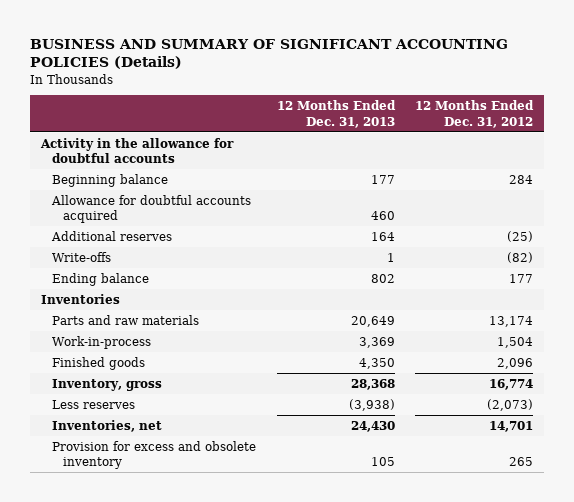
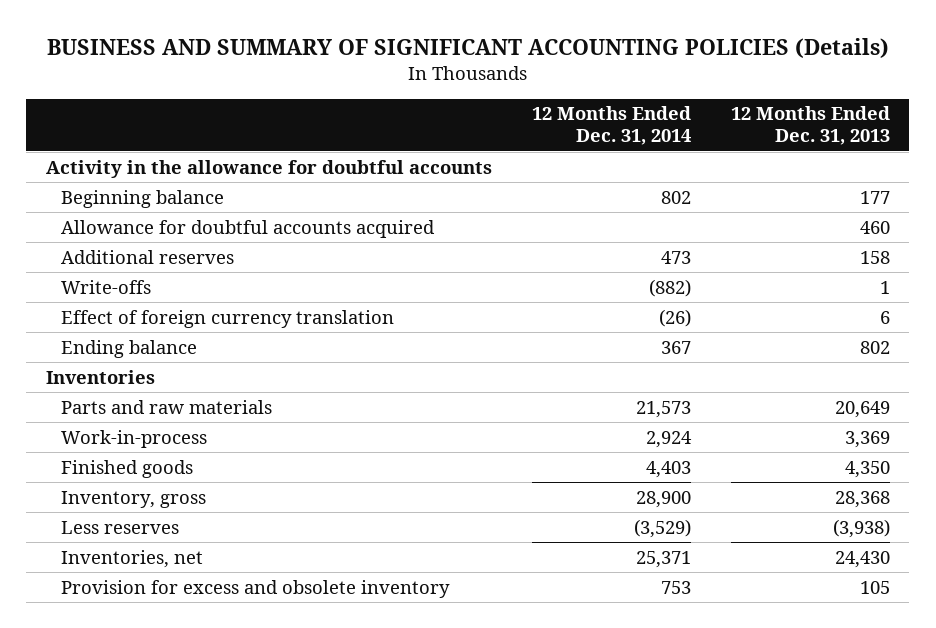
[415,100,535,128] 12 Months Ended Dec. 31, 2012 -> none
none -> [531,106,691,145] 12 Months Ended Dec. 31, 2014
[370,231,395,241] 164 -> [859,250,890,264] 158
none -> [60,309,394,328] Effect of foreign currency translation

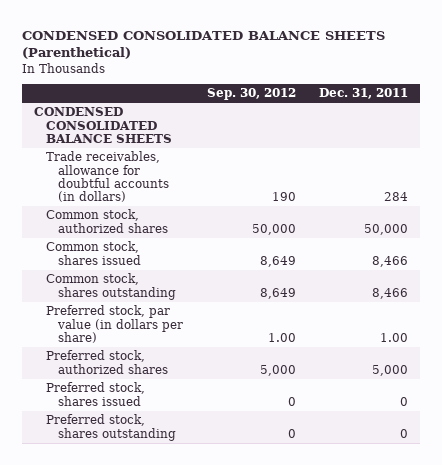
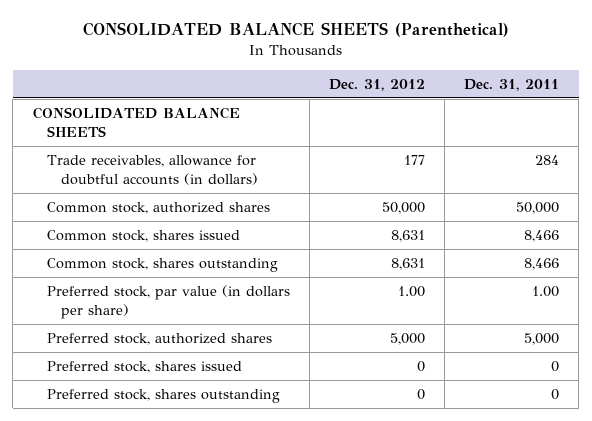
[22,30,386,60] CONDENSED CONSOLIDATED BALANCE SHEETS (Parenthetical) -> [82,22,509,38] CONSOLIDATED BALANCE SHEETS (Parenthetical)
[206,88,296,101] Sep. 30, 2012 -> none
none -> [328,78,425,91] Dec. 31, 2012
[33,107,173,143] CONDENSED CONSOLIDATED BALANCE SHEETS -> [32,107,240,137] CONSOLIDATED BALANCE SHEETS

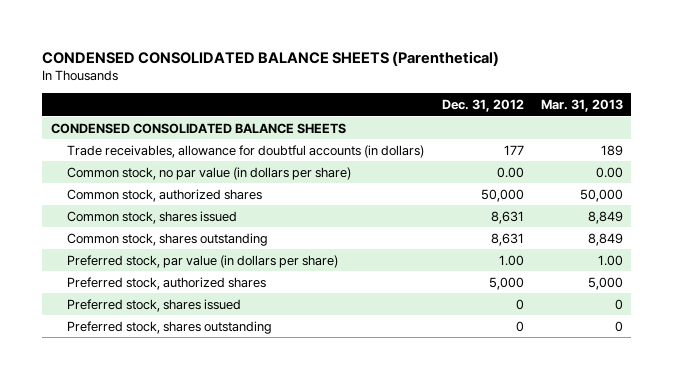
[82,22,509,38] CONSOLIDATED BALANCE SHEETS (Parenthetical) -> [42,50,500,66] CONDENSED CONSOLIDATED BALANCE SHEETS (Parenthetical)
[464,78,560,91] Dec. 31, 2011 -> none
none -> [540,99,623,113] Mar. 31, 2013
[32,107,240,137] CONSOLIDATED BALANCE SHEETS -> [50,122,346,134] CONDENSED CONSOLIDATED BALANCE SHEETS
none -> [67,166,352,180] Common stock, no par value (in dollars per share)

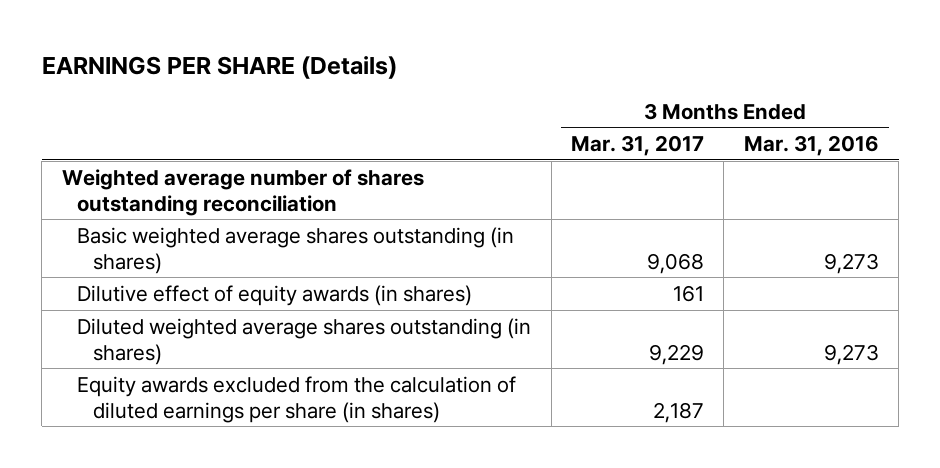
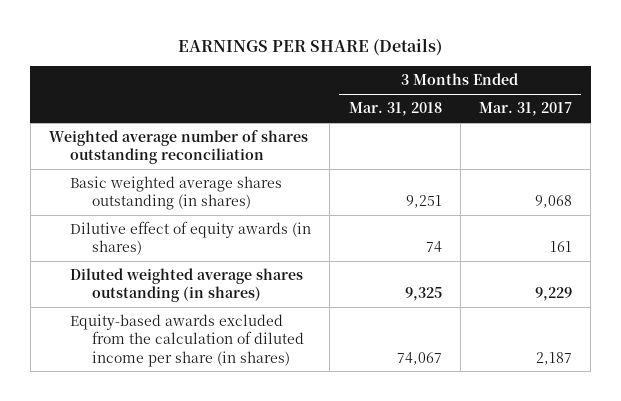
[743,135,879,157] Mar. 31, 2016 -> none
none -> [348,102,442,117] Mar. 31, 2018
[77,375,517,423] Equity awards excluded from the calculation of diluted earnings per share (in shares) -> [70,314,304,367] Equity-based awards excluded from the calculation of diluted income per share (in shares)

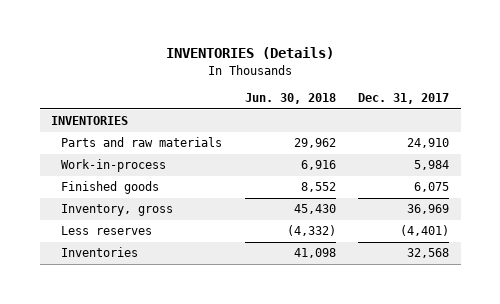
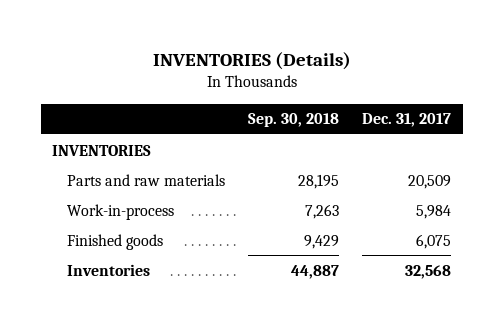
[244,93,336,105] Jun. 30, 2018 -> none
none -> [247,113,339,128] Sep. 30, 2018
[407,138,450,149] 24,910 -> [408,174,452,189] 20,509
[61,204,174,217] Inventory, gross -> none
[61,226,153,236] Less reserves -> none

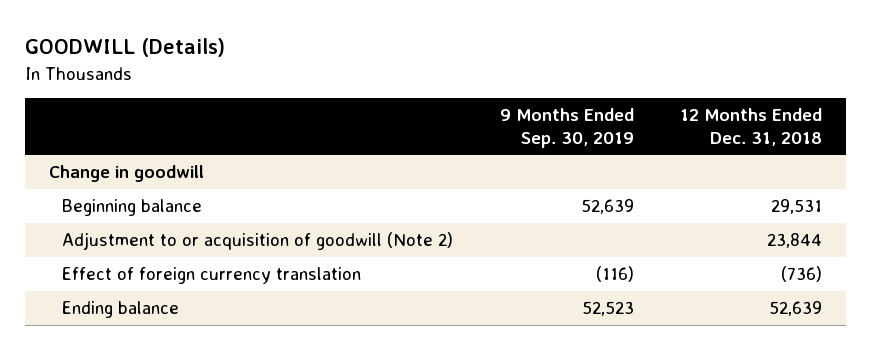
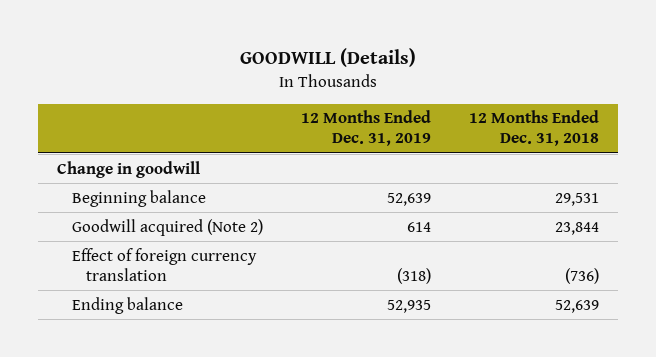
[499,108,634,148] 9 Months Ended Sep. 30, 2019 -> none
none -> [301,110,432,147] 12 Months Ended Dec. 31, 2019
[62,232,454,251] Adjustment to or acquisition of goodwill (Note 2) -> [71,218,263,236] Goodwill acquired (Note 2)

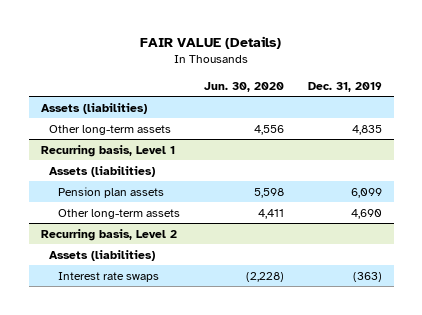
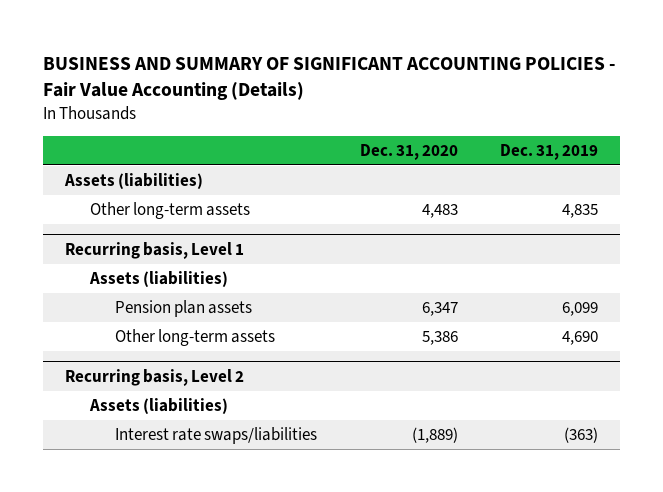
[140,36,282,50] FAIR VALUE (Details) -> [43,56,616,100] BUSINESS AND SUMMARY OF SIGNIFICANT ACCOUNTING POLICIES - Fair Value Accounting (Details)
[203,81,284,92] Jun. 30, 2020 -> none
none -> [359,143,458,160] Dec. 31, 2020
[57,271,159,282] Interest rate swaps -> [115,427,318,445] Interest rate swaps/liabilities

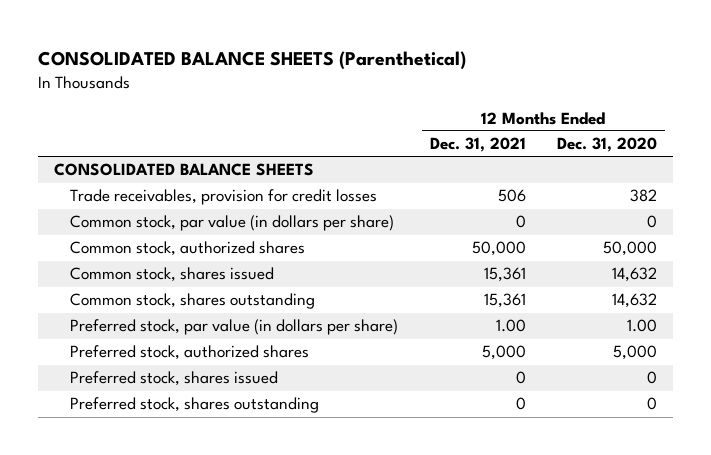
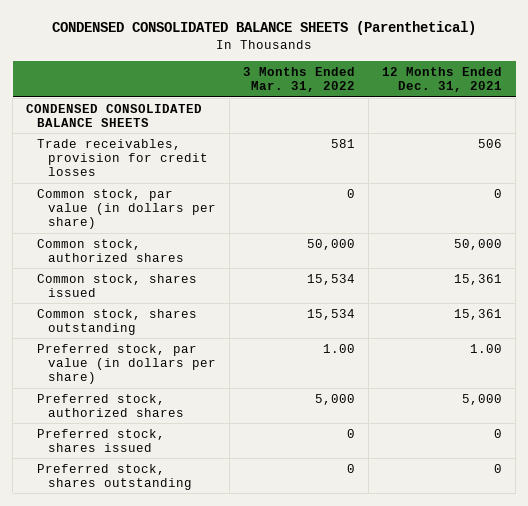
[38,50,467,70] CONSOLIDATED BALANCE SHEETS (Parenthetical) -> [52,21,477,36] CONDENSED CONSOLIDATED BALANCE SHEETS (Parenthetical)
[557,137,658,153] Dec. 31, 2020 -> none
none -> [243,66,356,93] 3 Months Ended Mar. 31, 2022
[53,163,314,177] CONSOLIDATED BALANCE SHEETS -> [26,103,203,127] CONDENSED CONSOLIDATED BALANCE SHEETS

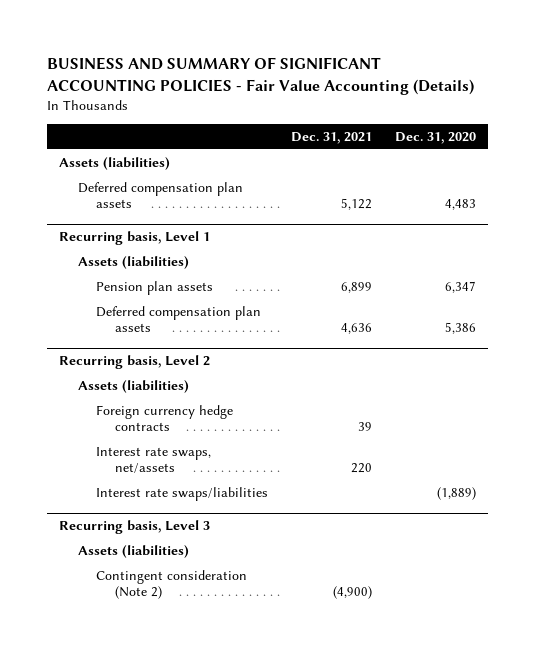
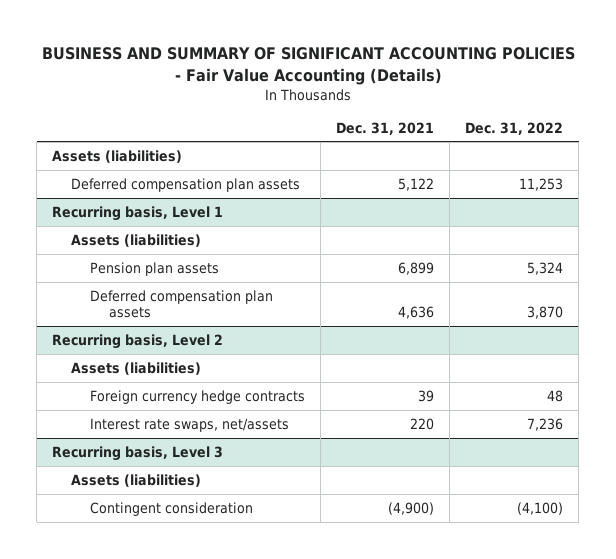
[395,132,477,145] Dec. 31, 2020 -> none
none -> [465,121,564,135] Dec. 31, 2022
[96,487,269,502] Interest rate swaps/liabilities -> none
[96,570,248,600] Contingent consideration (Note 2) -> [90,501,254,516] Contingent consideration

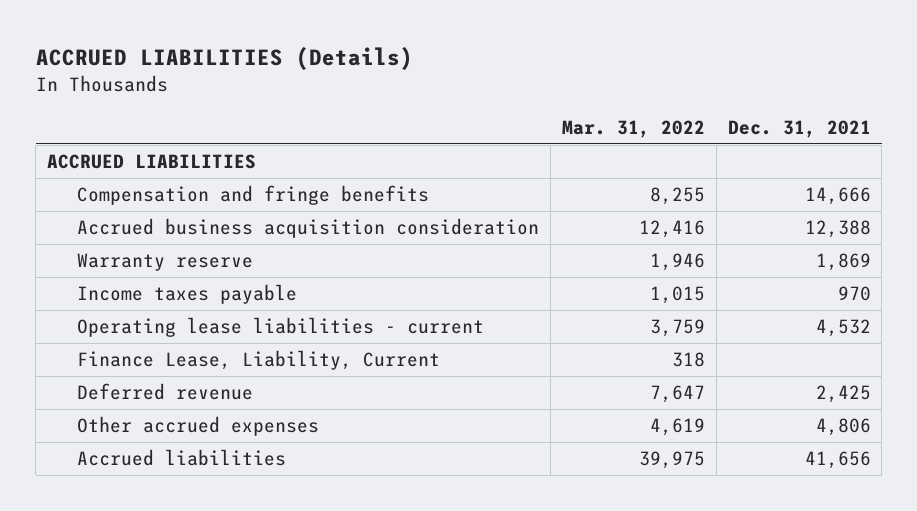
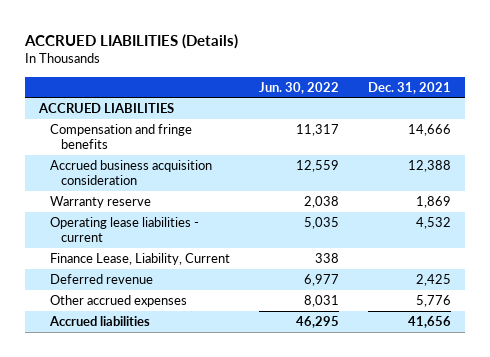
[562,119,706,138] Mar. 31, 2022 -> none
none -> [259,81,340,94] Jun. 30, 2022
[77,284,298,305] Income taxes payable -> none
[815,418,871,437] 4,806 -> [415,295,451,308] 5,776

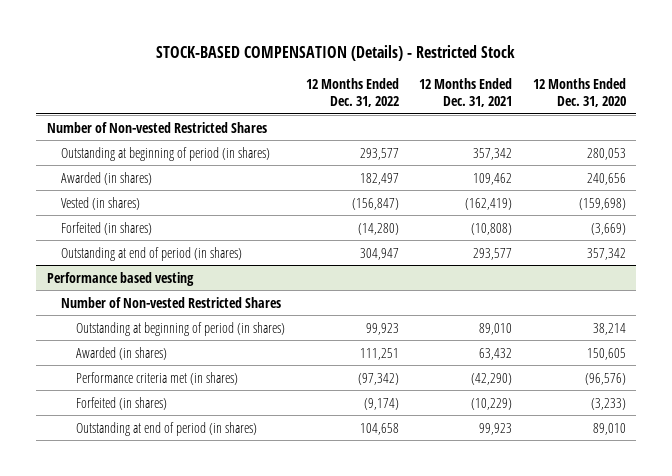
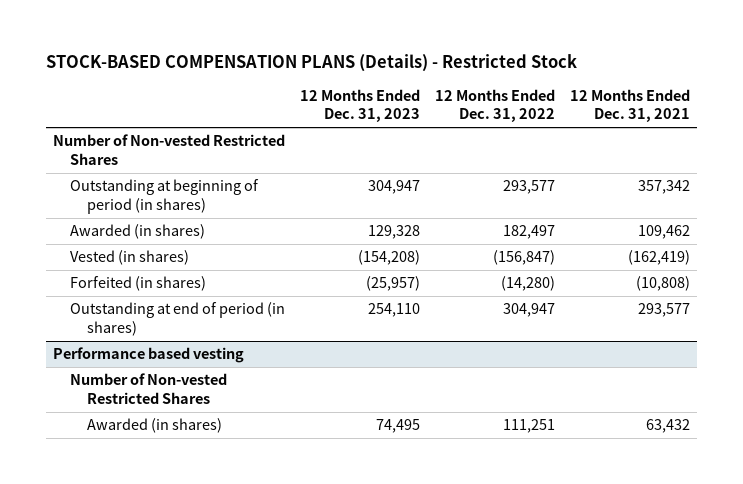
[156,44,516,61] STOCK-BASED COMPENSATION (Details) - Restricted Stock -> [45,54,577,73] STOCK-BASED COMPENSATION PLANS (Details) - Restricted Stock
[532,78,626,108] 12 Months Ended Dec. 31, 2020 -> none
none -> [299,88,420,123] 12 Months Ended Dec. 31, 2023
[76,321,286,336] Outstanding at beginning of period (in shares) -> none
[76,371,239,385] Performance criteria met (in shares) -> none
[76,396,168,410] Forfeited (in shares) -> none
[76,421,258,436] Outstanding at end of period (in shares) -> none

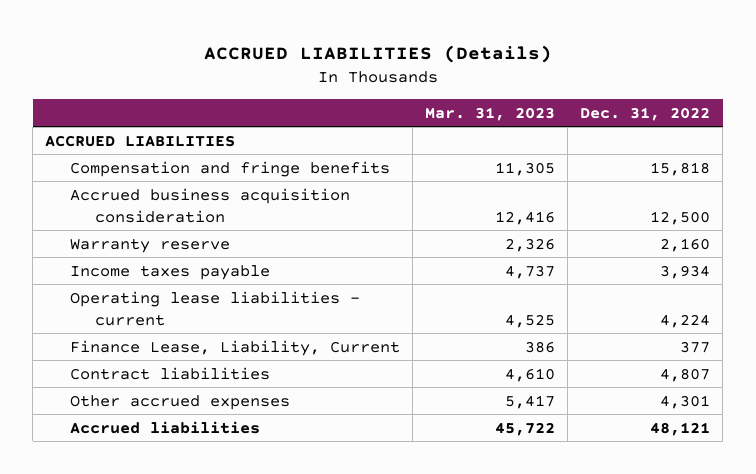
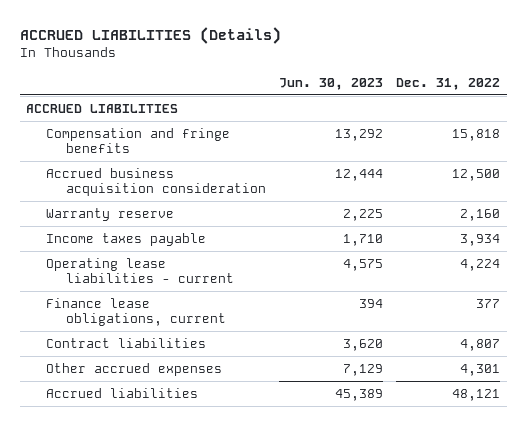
[425,106,556,121] Mar. 31, 2023 -> none
none -> [279,77,384,90] Jun. 30, 2023
[69,339,400,356] Finance Lease, Liability, Current -> [45,297,226,327] Finance lease obligations, current

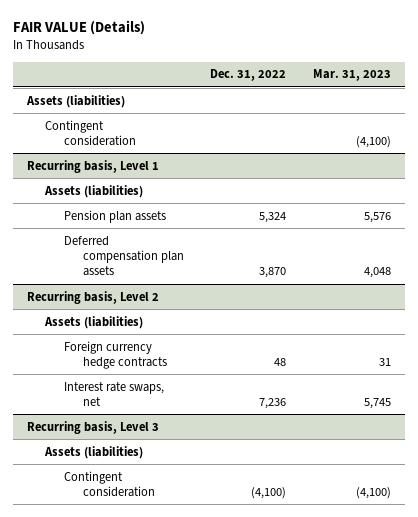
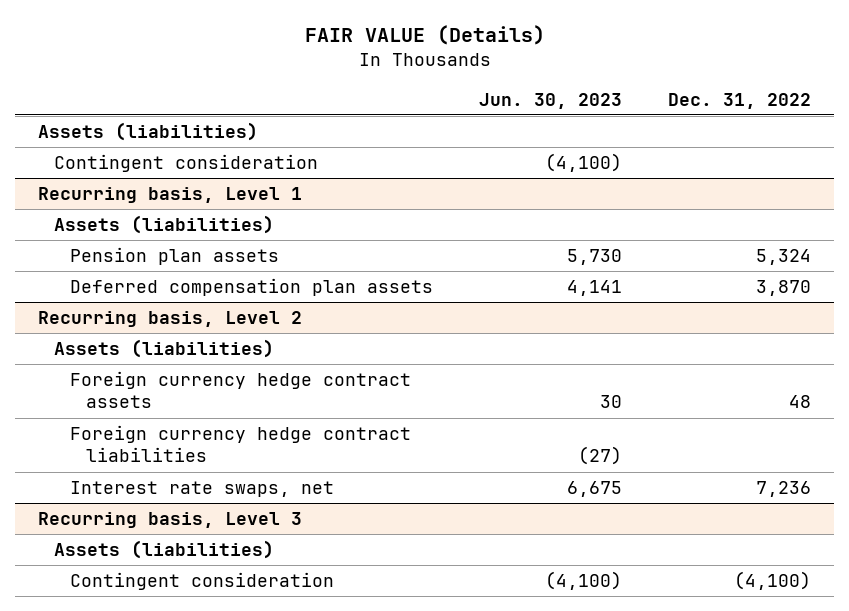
[313,69,392,82] Mar. 31, 2023 -> none
none -> [478,92,622,109] Jun. 30, 2023
[63,340,167,369] Foreign currency hedge contracts -> [69,371,411,409] Foreign currency hedge contract assets
none -> [69,425,411,463] Foreign currency hedge contract liabilities

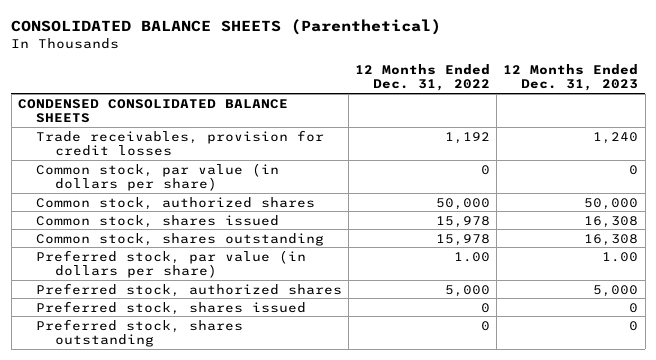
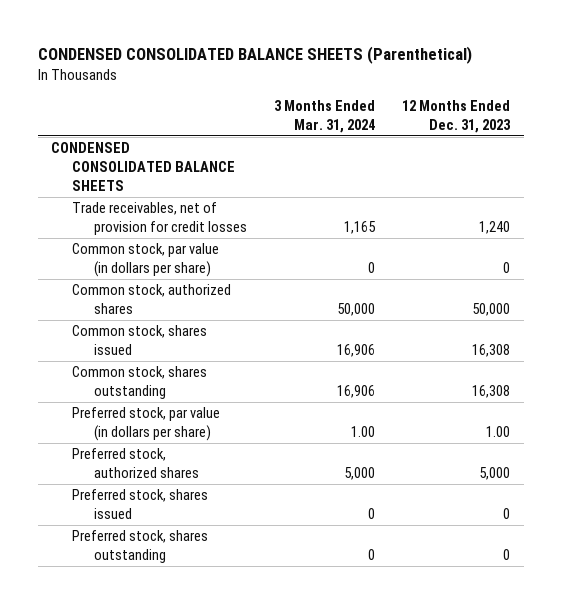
[11,18,442,35] CONSOLIDATED BALANCE SHEETS (Parenthetical) -> [37,46,472,65] CONDENSED CONSOLIDATED BALANCE SHEETS (Parenthetical)
[355,63,491,92] 12 Months Ended Dec. 31, 2022 -> none
none -> [273,99,375,133] 3 Months Ended Mar. 31, 2024
[36,129,325,157] Trade receivables, provision for credit losses -> [72,202,247,236] Trade receivables, net of provision for credit losses

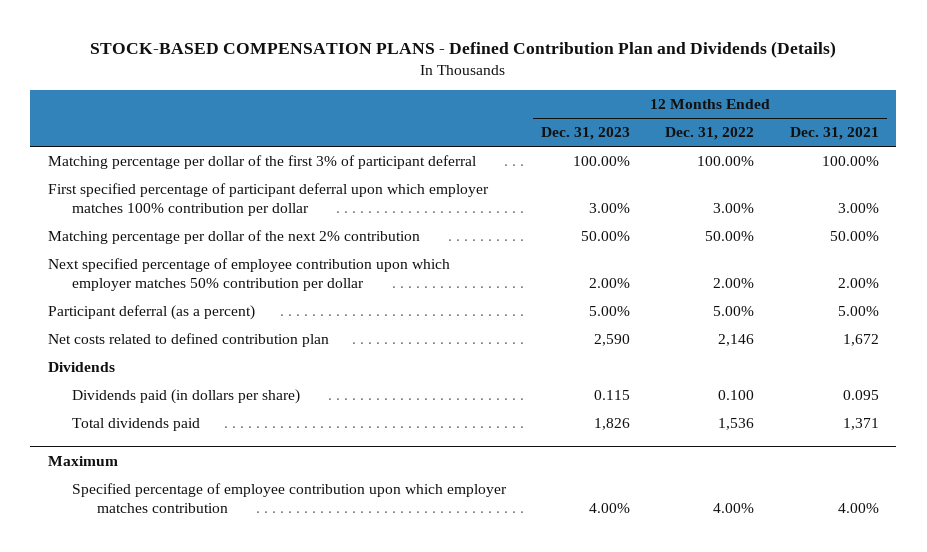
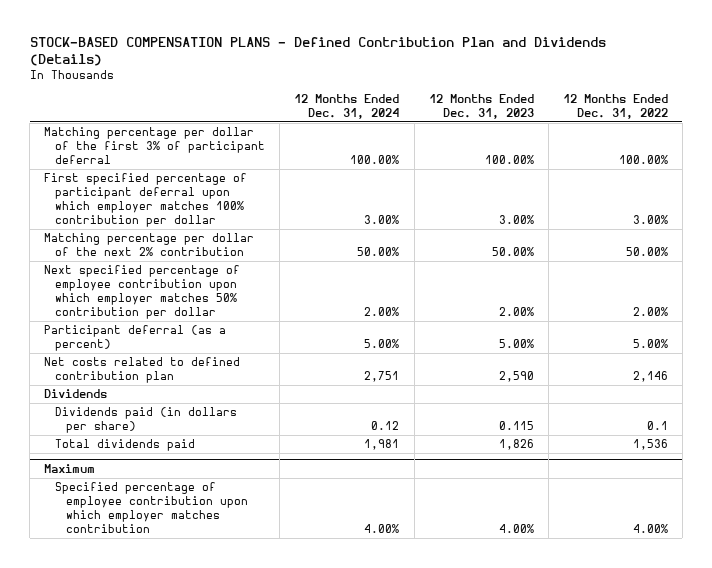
[789,127,879,141] Dec. 31, 2021 -> none
none -> [294,93,400,119] 12 Months Ended Dec. 31, 2024
[718,390,755,401] 0.100 -> [646,421,668,431] 0.1

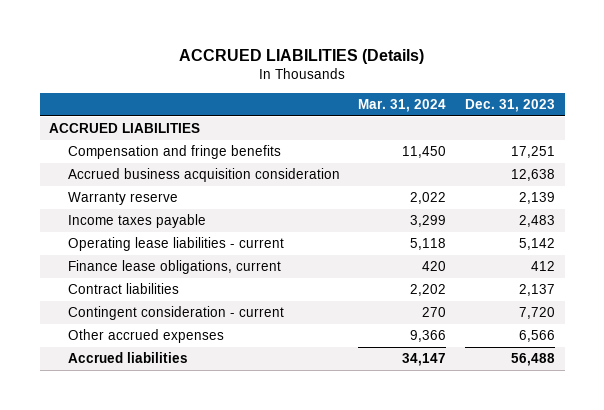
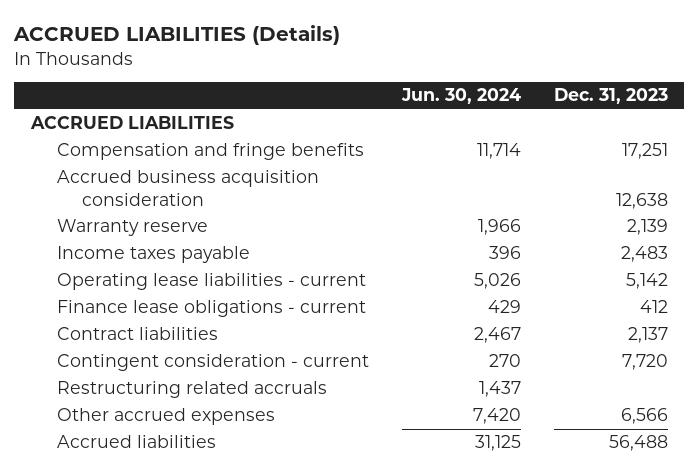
[358,99,447,113] Mar. 31, 2024 -> none
none -> [400,88,521,105] Jun. 30, 2024
[67,259,281,274] Finance lease obligations, current -> [56,300,366,318] Finance lease obligations - current
none -> [56,381,327,399] Restructuring related accruals

